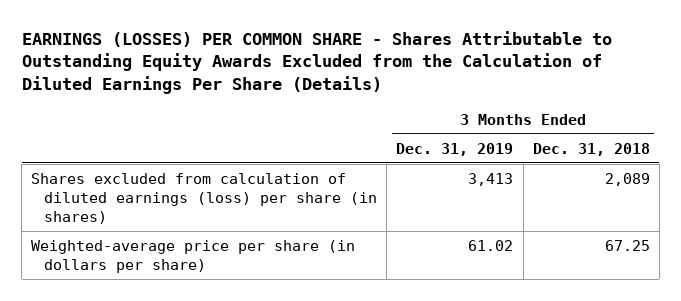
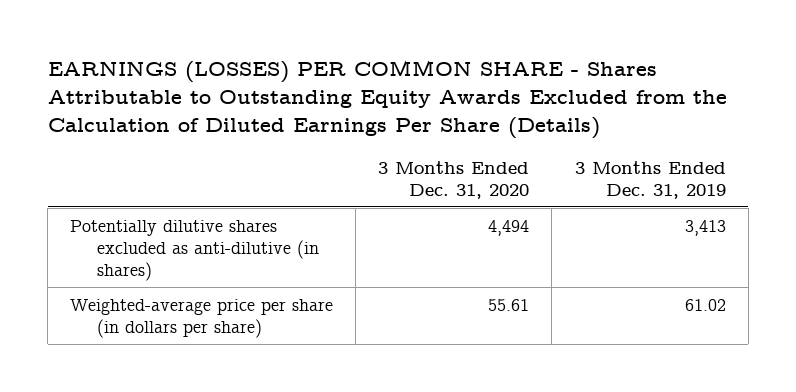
[532,142,650,156] Dec. 31, 2018 -> none
none -> [378,160,530,199] 3 Months Ended Dec. 31, 2020
[31,172,378,224] Shares excluded from calculation of diluted earnings (loss) per share (in shares) -> [70,219,319,281] Potentially dilutive shares excluded as anti-dilutive (in shares)

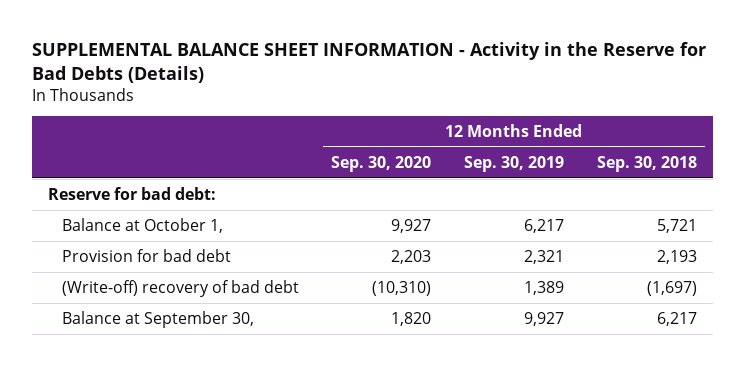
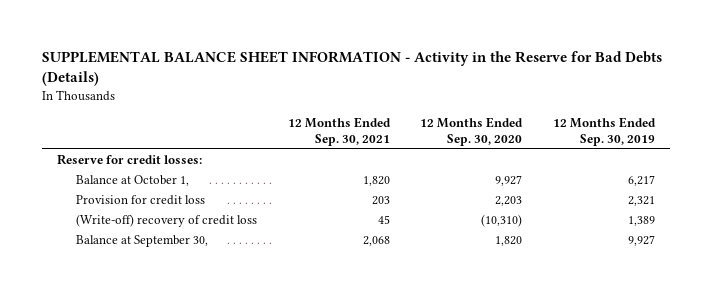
[597,155,698,172] Sep. 30, 2018 -> none
none -> [287,117,391,147] 12 Months Ended Sep. 30, 2021
[48,186,217,200] Reserve for bad debt: -> [56,154,202,166] Reserve for credit losses:
[61,248,231,262] Provision for bad debt -> [75,195,205,206] Provision for credit loss
[61,279,299,297] (Write-off) recovery of bad debt -> [75,214,257,228] (Write-off) recovery of credit loss

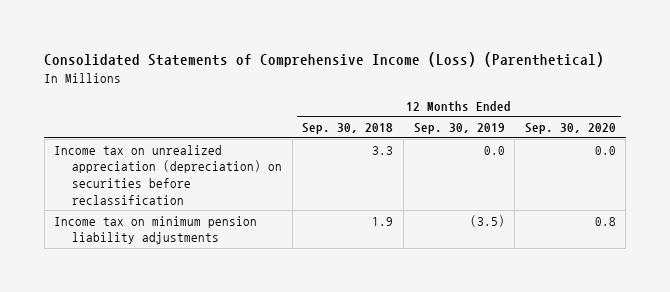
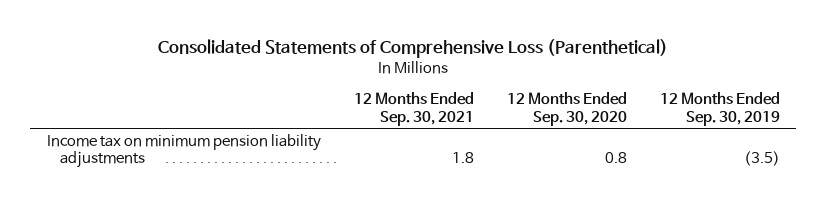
[44,52,605,68] Consolidated Statements of Comprehensive Income (Loss) (Parenthetical) -> [158,39,669,59] Consolidated Statements of Comprehensive Loss (Parenthetical)
[302,123,394,135] Sep. 30, 2018 -> none
none -> [353,92,474,126] 12 Months Ended Sep. 30, 2021
[54,144,283,205] Income tax on unrealized appreciation (depreciation) on securities before reclassification -> none

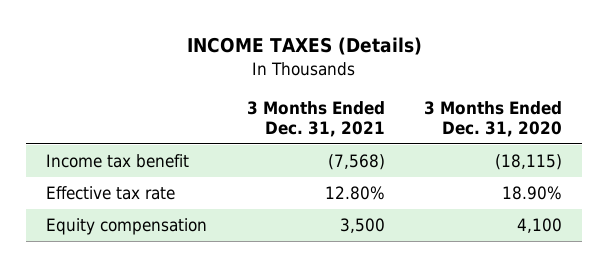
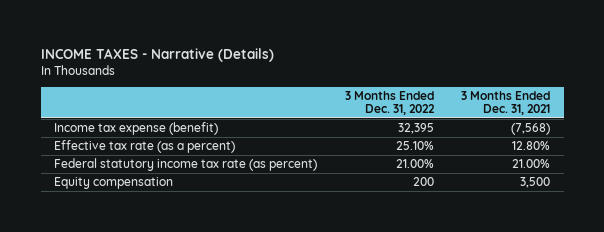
[187,37,423,56] INCOME TAXES (Details) -> [40,47,274,62] INCOME TAXES - Narrative (Details)
[424,100,563,137] 3 Months Ended Dec. 31, 2020 -> none
none -> [344,90,435,116] 3 Months Ended Dec. 31, 2022
[46,154,190,169] Income tax benefit -> [54,122,219,136] Income tax expense (benefit)
[46,186,176,201] Effective tax rate -> [54,140,236,154] Effective tax rate (as a percent)
none -> [54,158,318,172] Federal statutory income tax rate (as percent)

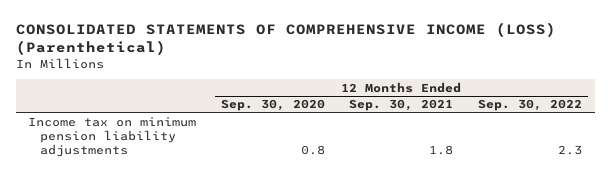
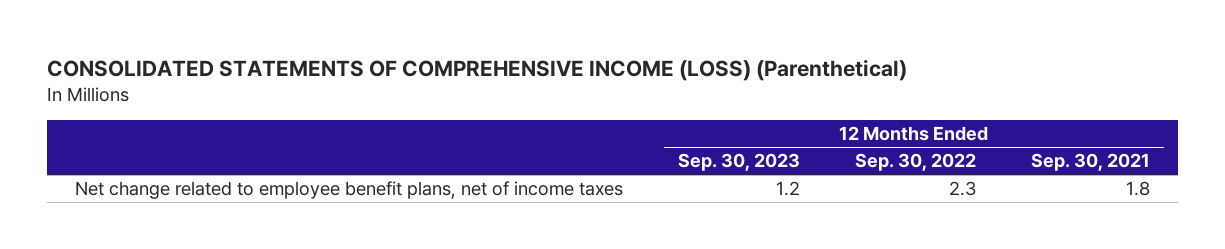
[220,99,325,112] Sep. 30, 2020 -> none
none -> [677,153,800,172] Sep. 30, 2023
[28,117,197,157] Income tax on minimum pension liability adjustments -> [74,181,623,200] Net change related to employee benefit plans, net of income taxes

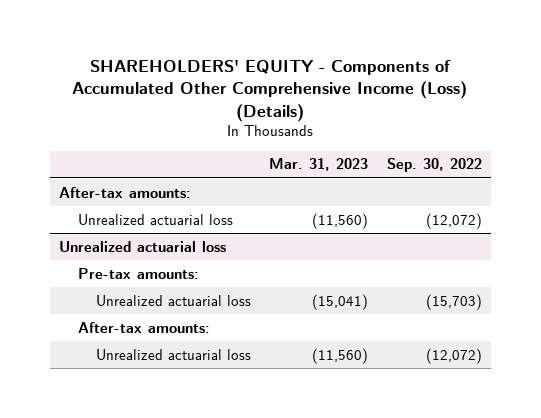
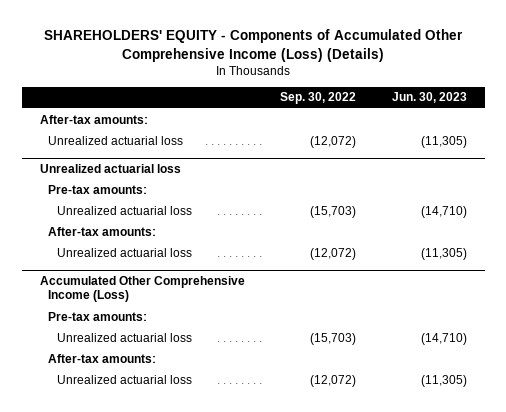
[269,158,369,172] Mar. 31, 2023 -> none
none -> [391,92,467,104] Jun. 30, 2023
none -> [39,275,245,303] Accumulated Other Comprehensive Income (Loss)
none -> [48,311,148,321] Pre-tax amounts:
none -> [56,332,192,342] Unrealized actuarial loss
none -> [48,353,157,363] After-tax amounts:
none -> [56,374,192,384] Unrealized actuarial loss

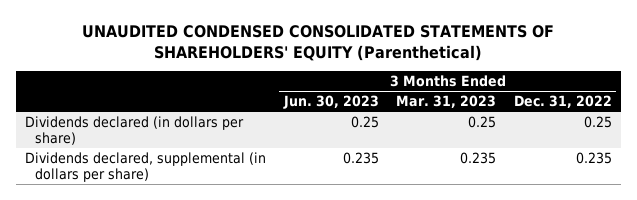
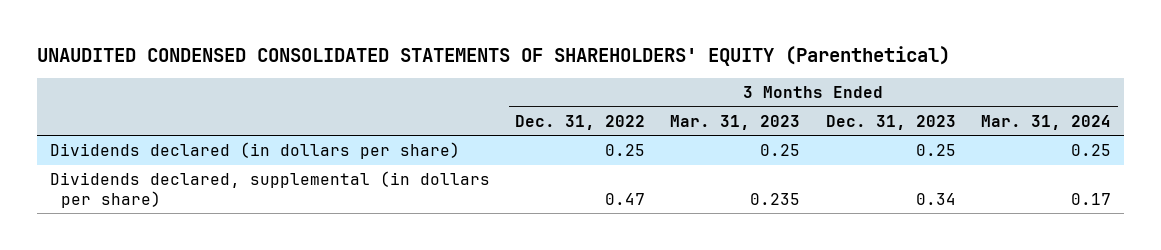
[282,94,379,109] Jun. 30, 2023 -> none
none -> [825,114,956,130] Dec. 31, 2023
none -> [981,114,1112,130] Mar. 31, 2024
[575,151,612,164] 0.235 -> [605,192,646,205] 0.47

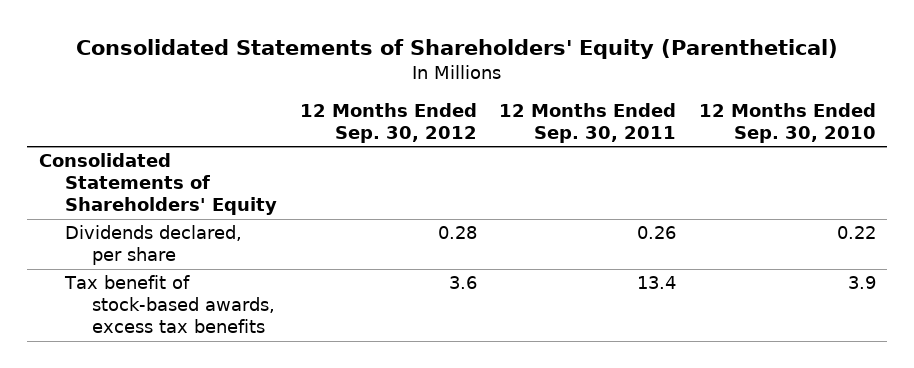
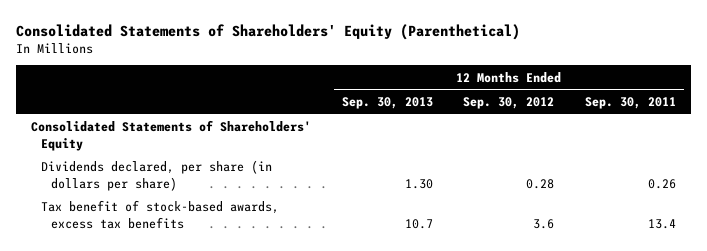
[698,102,876,143] 12 Months Ended Sep. 30, 2010 -> none
none -> [341,96,433,109] Sep. 30, 2013
[65,225,243,266] Dividends declared, per share -> [41,160,273,191] Dividends declared, per share (in dollars per share)

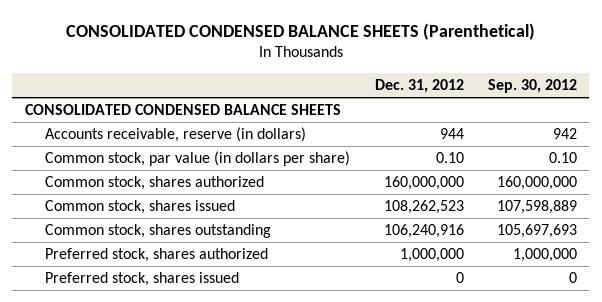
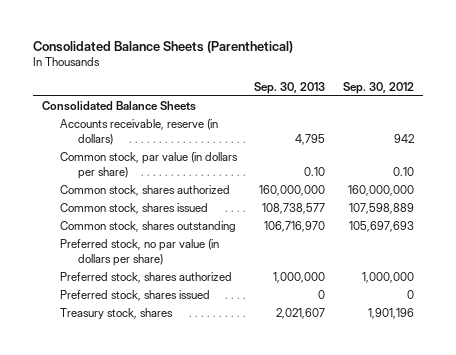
[65,22,535,40] CONSOLIDATED CONDENSED BALANCE SHEETS (Parenthetical) -> [33,41,294,54] Consolidated Balance Sheets (Parenthetical)
[374,79,464,94] Dec. 31, 2012 -> none
none -> [254,81,326,94] Sep. 30, 2013
[24,104,341,116] CONSOLIDATED CONDENSED BALANCE SHEETS -> [42,101,197,112] Consolidated Balance Sheets
none -> [60,239,220,266] Preferred stock, no par value (in dollars per share)
none -> [60,308,174,320] Treasury stock, shares

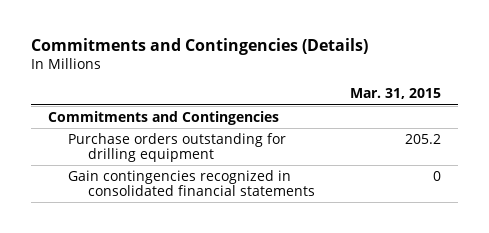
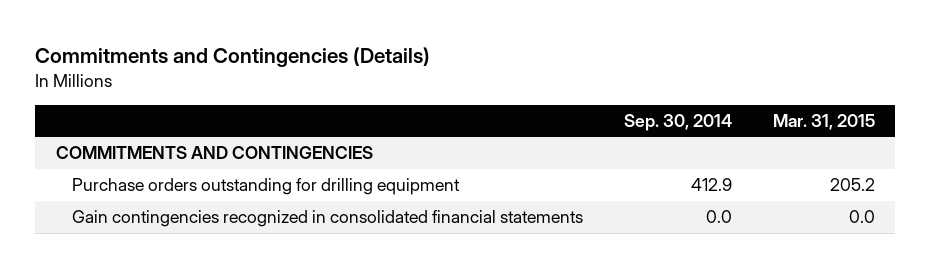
none -> [623,113,732,131] Sep. 30, 2014
[48,110,280,125] Commitments and Contingencies -> [55,146,373,160] COMMITMENTS AND CONTINGENCIES
[432,170,441,181] 0 -> [848,210,875,224] 0.0

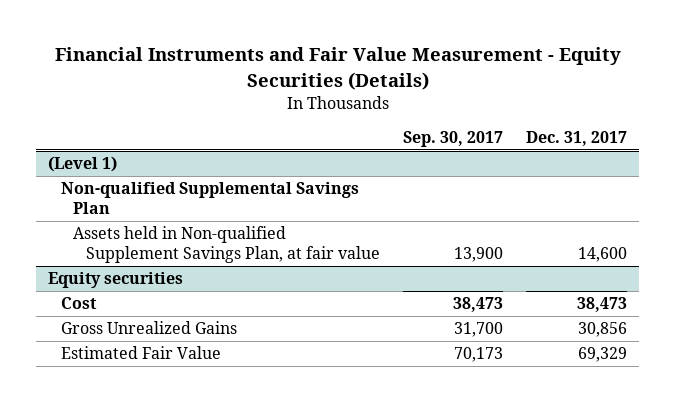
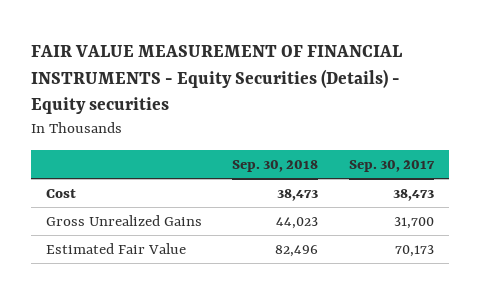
[54,47,621,90] Financial Instruments and Fair Value Measurement - Equity Securities (Details) -> [30,45,402,115] FAIR VALUE MEASUREMENT OF FINANCIAL INSTRUMENTS - Equity Securities (Details) - Equity securities
[526,131,628,147] Dec. 31, 2017 -> none
none -> [232,160,319,173] Sep. 30, 2018
[47,156,117,173] (Level 1) -> none
[60,182,359,215] Non-qualified Supplemental Savings Plan -> none
[73,226,380,264] Assets held in Non-qualified Supplement Savings Plan, at fair value -> none
[47,272,183,289] Equity securities -> none

